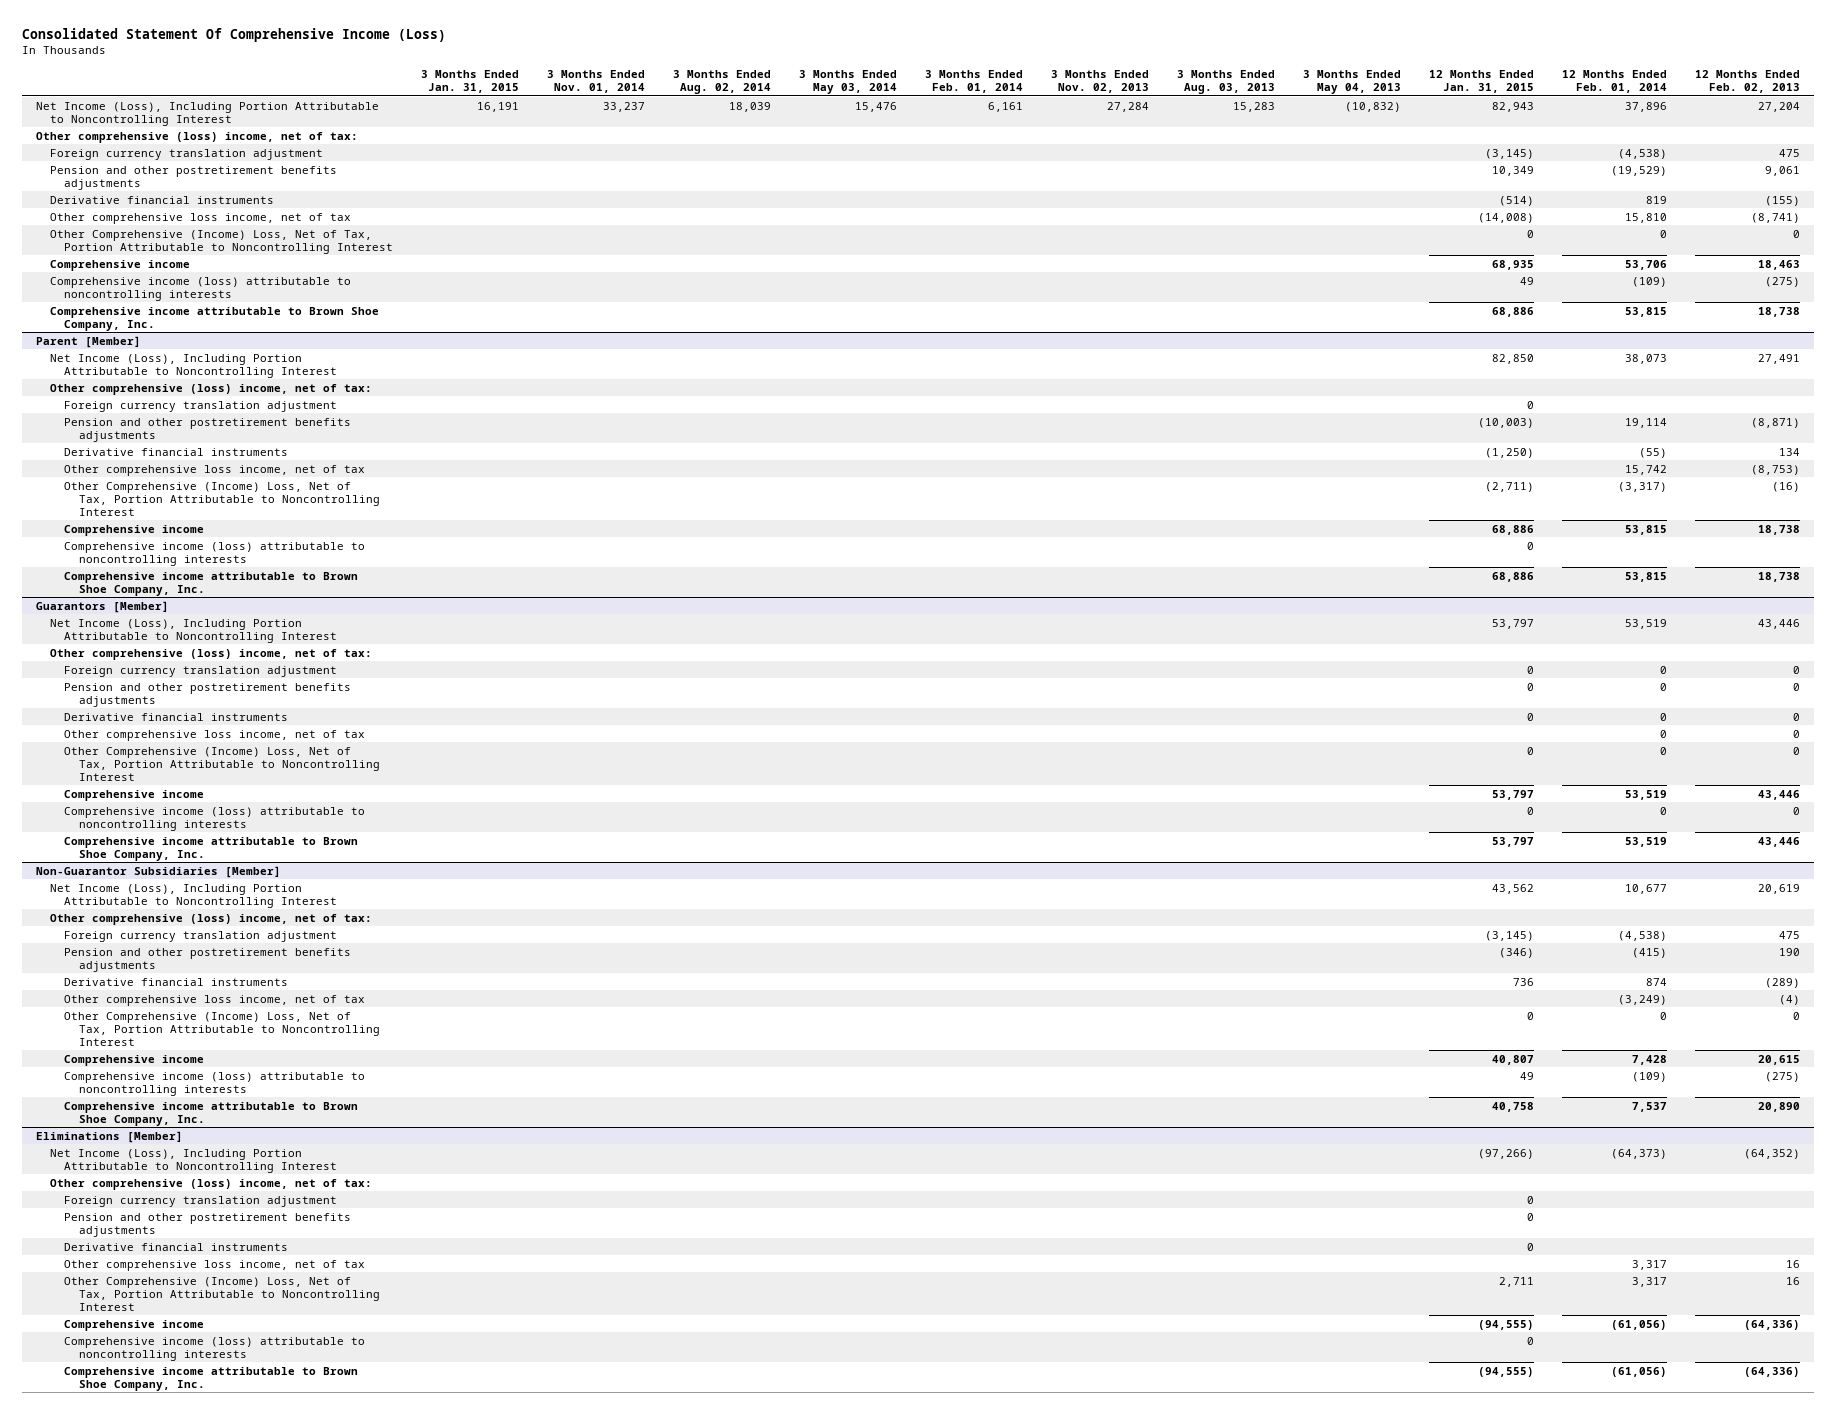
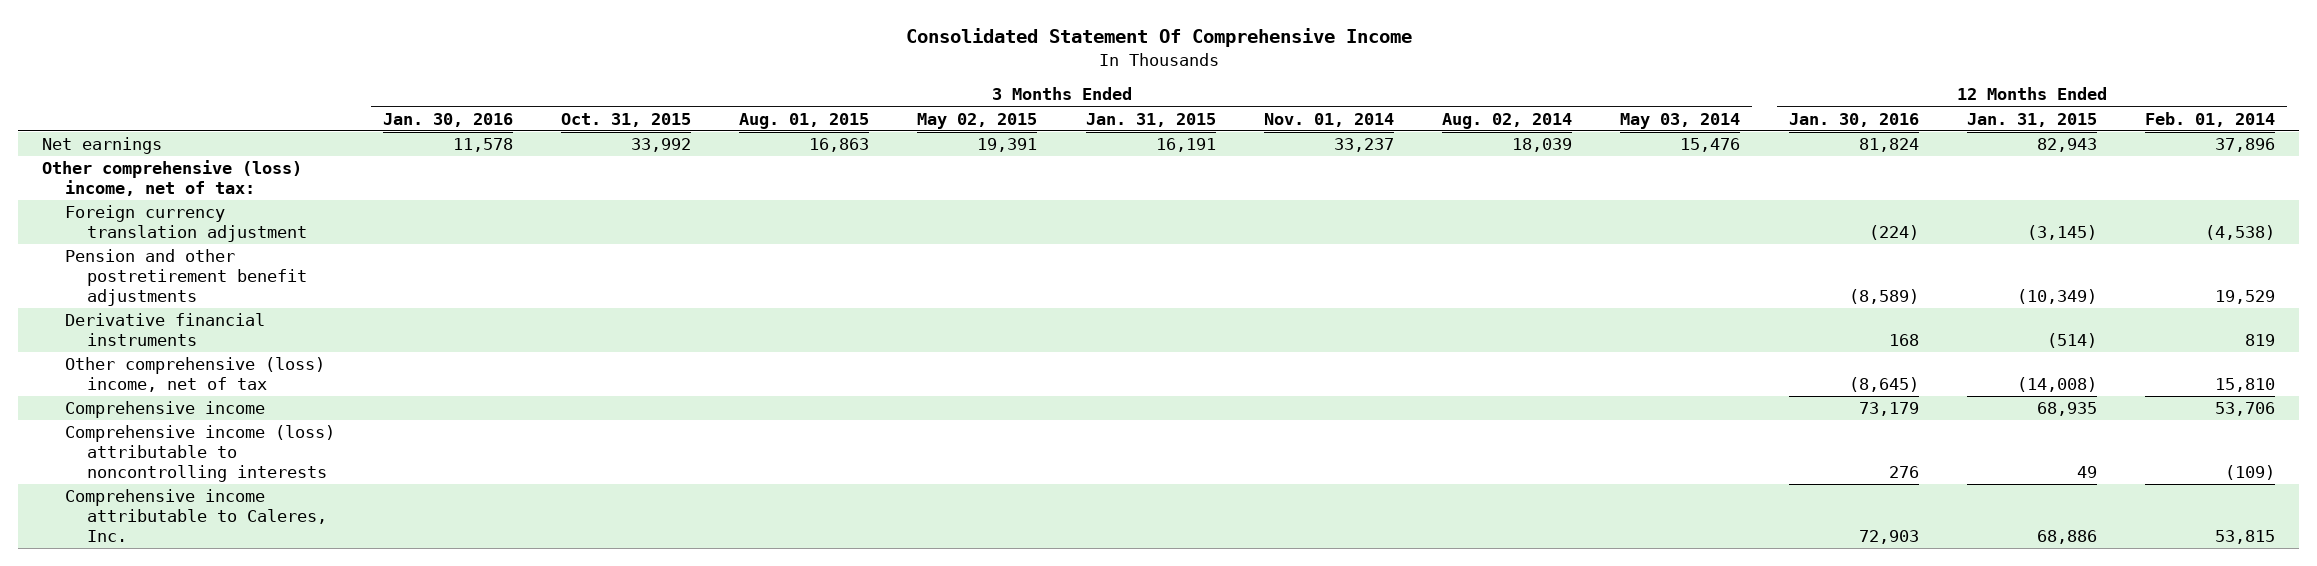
[21,27,446,42] Consolidated Statement Of Comprehensive Income (Loss) -> [905,28,1412,48] Consolidated Statement Of Comprehensive Income
[925,69,1024,94] 3 Months Ended Feb. 01, 2014 -> none
[1051,69,1150,94] 3 Months Ended Nov. 02, 2013 -> none
[1177,69,1276,95] 3 Months Ended Aug. 03, 2013 -> none
[1303,69,1402,95] 3 Months Ended May 04, 2013 -> none
[1695,69,1801,94] 12 Months Ended Feb. 02, 2013 -> none
none -> [382,112,513,127] Jan. 30, 2016
none -> [560,112,691,127] Oct. 31, 2015
none -> [739,112,870,129] Aug. 01, 2015
none -> [917,112,1038,129] May 02, 2015
none -> [1788,112,1919,127] Jan. 30, 2016
[35,101,379,126] Net Income (Loss), Including Portion Attributable to Noncontrolling Interest -> [42,137,163,155] Net earnings
[49,165,337,190] Pension and other postretirement benefits adjustments -> [64,249,307,307] Pension and other postretirement benefit adjustments
[1492,165,1535,176] 10,349 -> [2016,289,2097,305] (10,349)
[1611,165,1668,176] (19,529) -> [2215,290,2276,305] 19,529
[49,229,394,254] Other Comprehensive (Income) Loss, Net of Tax, Portion Attributable to Noncontrolling Interest -> none
[49,212,351,224] Other comprehensive loss income, net of tax -> [64,357,325,393] Other comprehensive (loss) income, net of tax
[35,335,141,348] Parent [Member] -> none
[49,353,338,378] Net Income (Loss), Including Portion Attributable to Noncontrolling Interest -> none
[49,383,372,395] Other comprehensive (loss) income, net of tax: -> none
[64,400,338,412] Foreign currency translation adjustment -> none
[64,417,352,442] Pension and other postretirement benefits adjustments -> none
[64,447,289,456] Derivative financial instruments -> none
[64,464,366,476] Other comprehensive loss income, net of tax -> none
[64,481,380,516] Other Comprehensive (Income) Loss, Net of Tax, Portion Attributable to Noncontrolling Interest -> none
[64,524,205,536] Comprehensive income -> none
[64,541,366,566] Comprehensive income (loss) attributable to noncontrolling interests -> none
[64,571,359,596] Comprehensive income attributable to Brown Shoe Company, Inc. -> none
[35,600,169,613] Guarantors [Member] -> none
[49,618,338,643] Net Income (Loss), Including Portion Attributable to Noncontrolling Interest -> none
[49,648,372,660] Other comprehensive (loss) income, net of tax: -> none
[64,665,338,677] Foreign currency translation adjustment -> none
[64,682,352,707] Pension and other postretirement benefits adjustments -> none
[64,712,289,721] Derivative financial instruments -> none
[64,729,366,741] Other comprehensive loss income, net of tax -> none
[64,746,380,781] Other Comprehensive (Income) Loss, Net of Tax, Portion Attributable to Noncontrolling Interest -> none
[64,789,205,801] Comprehensive income -> none
[64,806,366,831] Comprehensive income (loss) attributable to noncontrolling interests -> none
[64,836,359,861] Comprehensive income attributable to Brown Shoe Company, Inc. -> none
[35,865,281,878] Non-Guarantor Subsidiaries [Member] -> none
[49,883,338,908] Net Income (Loss), Including Portion Attributable to Noncontrolling Interest -> none
[49,913,372,925] Other comprehensive (loss) income, net of tax: -> none
[64,930,338,942] Foreign currency translation adjustment -> none
[64,947,352,972] Pension and other postretirement benefits adjustments -> none
[64,977,289,986] Derivative financial instruments -> none
[64,994,366,1006] Other comprehensive loss income, net of tax -> none
[64,1011,380,1046] Other Comprehensive (Income) Loss, Net of Tax, Portion Attributable to Noncontrolling Interest -> none
[64,1054,205,1066] Comprehensive income -> none
[64,1071,366,1096] Comprehensive income (loss) attributable to noncontrolling interests -> none
[64,1101,359,1126] Comprehensive income attributable to Brown Shoe Company, Inc. -> none
[35,1130,183,1143] Eliminations [Member] -> none
[49,1148,338,1173] Net Income (Loss), Including Portion Attributable to Noncontrolling Interest -> none
[49,1178,372,1190] Other comprehensive (loss) income, net of tax: -> none
[64,1195,338,1207] Foreign currency translation adjustment -> none
[64,1212,352,1237] Pension and other postretirement benefits adjustments -> none
[64,1242,289,1251] Derivative financial instruments -> none
[64,1259,366,1271] Other comprehensive loss income, net of tax -> none
[64,1276,380,1311] Other Comprehensive (Income) Loss, Net of Tax, Portion Attributable to Noncontrolling Interest -> none
[64,1319,205,1331] Comprehensive income -> none
[64,1336,366,1361] Comprehensive income (loss) attributable to noncontrolling interests -> none
[64,1366,359,1391] Comprehensive income attributable to Brown Shoe Company, Inc. -> none
[49,306,379,331] Comprehensive income attributable to Brown Shoe Company, Inc. -> [64,489,327,543] Comprehensive income attributable to Caleres, Inc.

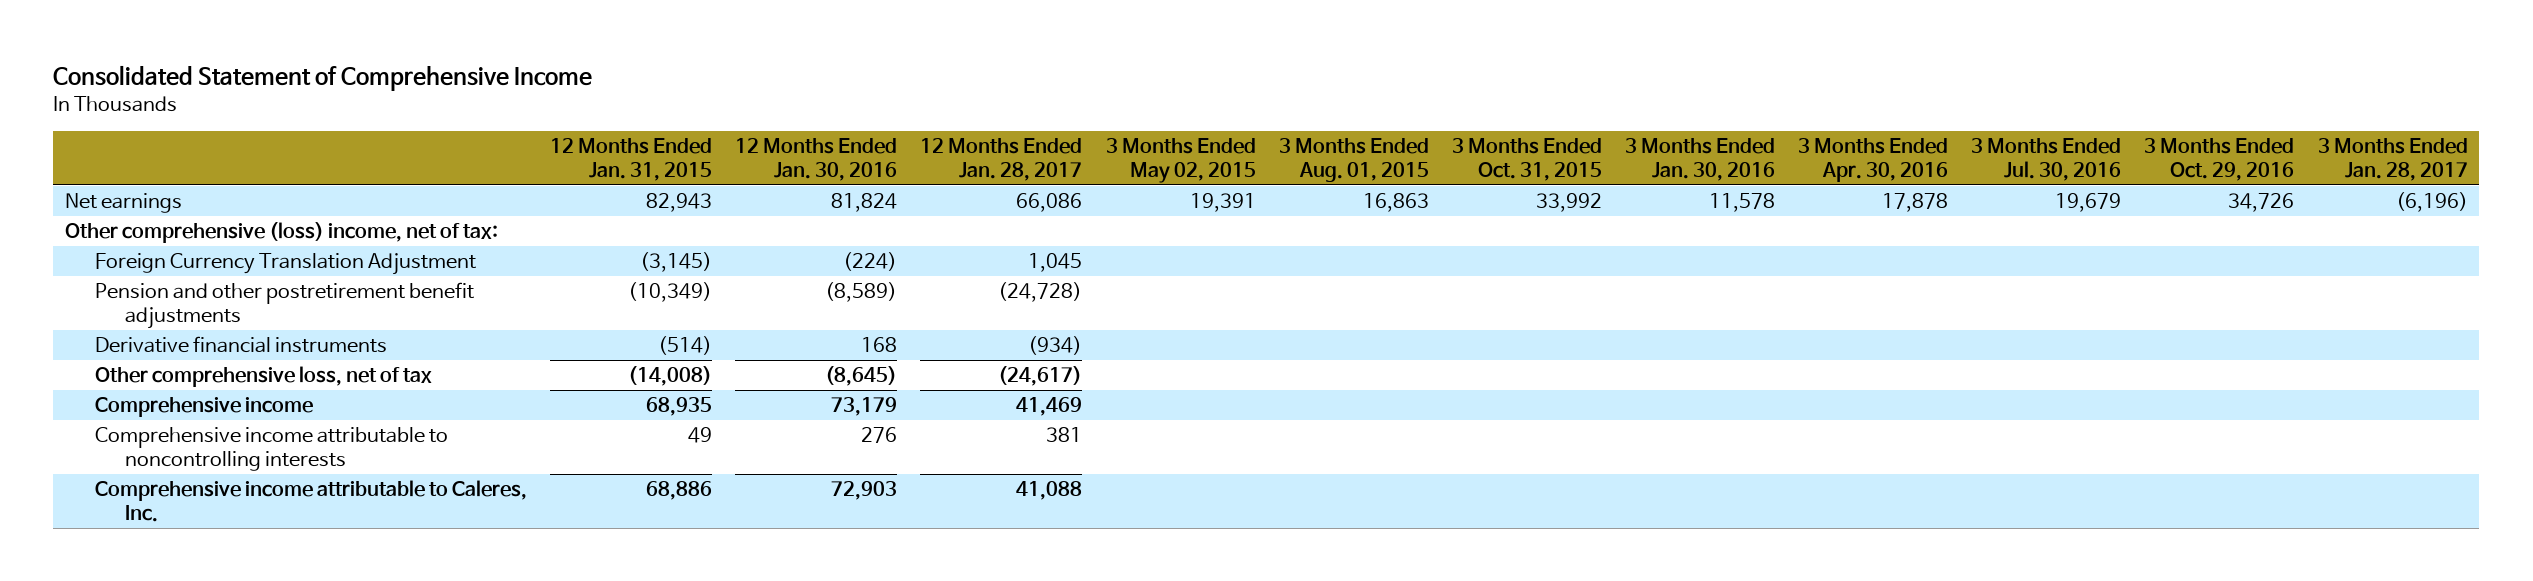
[905,28,1412,48] Consolidated Statement Of Comprehensive Income -> [53,65,593,92] Consolidated Statement of Comprehensive Income
[1085,112,1216,127] Jan. 31, 2015 -> none
[1263,112,1394,127] Nov. 01, 2014 -> none
[1442,112,1573,129] Aug. 02, 2014 -> none
[1620,112,1741,129] May 03, 2014 -> none
[2145,111,2276,127] Feb. 01, 2014 -> none
none -> [920,138,1083,182] 12 Months Ended Jan. 28, 2017
none -> [1798,138,1949,183] 3 Months Ended Apr. 30, 2016
none -> [1971,138,2122,182] 3 Months Ended Jul. 30, 2016
none -> [2144,138,2295,182] 3 Months Ended Oct. 29, 2016
none -> [2317,138,2468,182] 3 Months Ended Jan. 28, 2017
[64,205,307,243] Foreign currency translation adjustment -> [94,253,476,276] Foreign Currency Translation Adjustment
[64,357,325,393] Other comprehensive (loss) income, net of tax -> [94,366,432,388] Other comprehensive loss, net of tax
[64,425,335,483] Comprehensive income (loss) attributable to noncontrolling interests -> [94,427,448,471] Comprehensive income attributable to noncontrolling interests

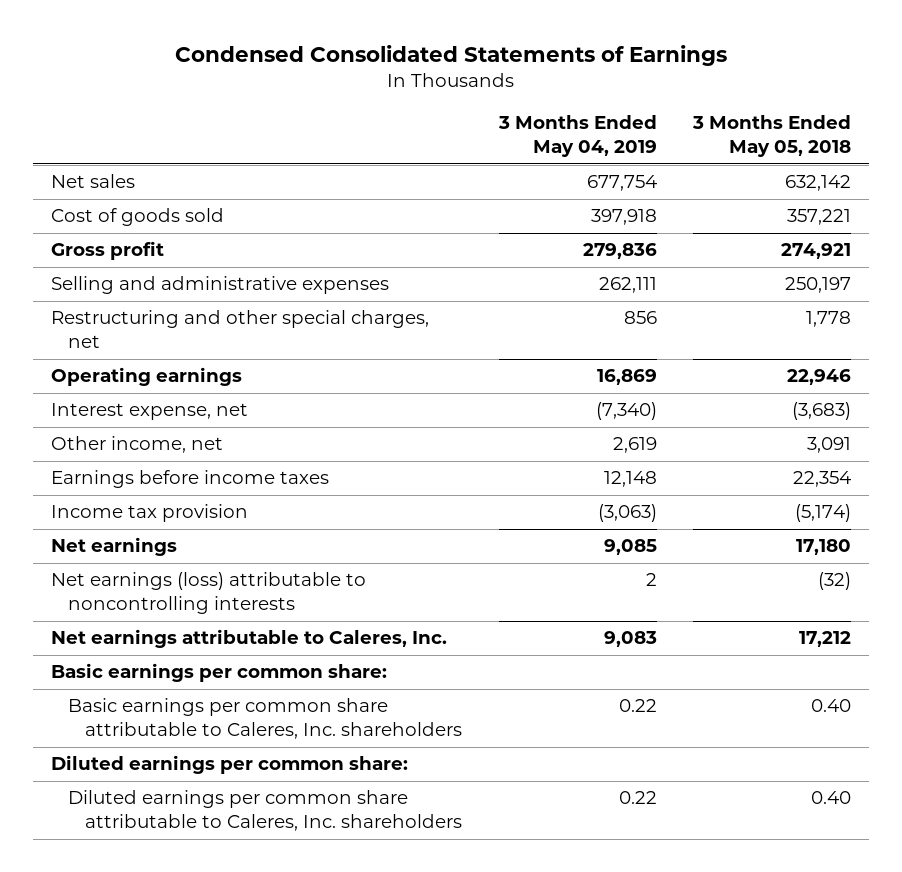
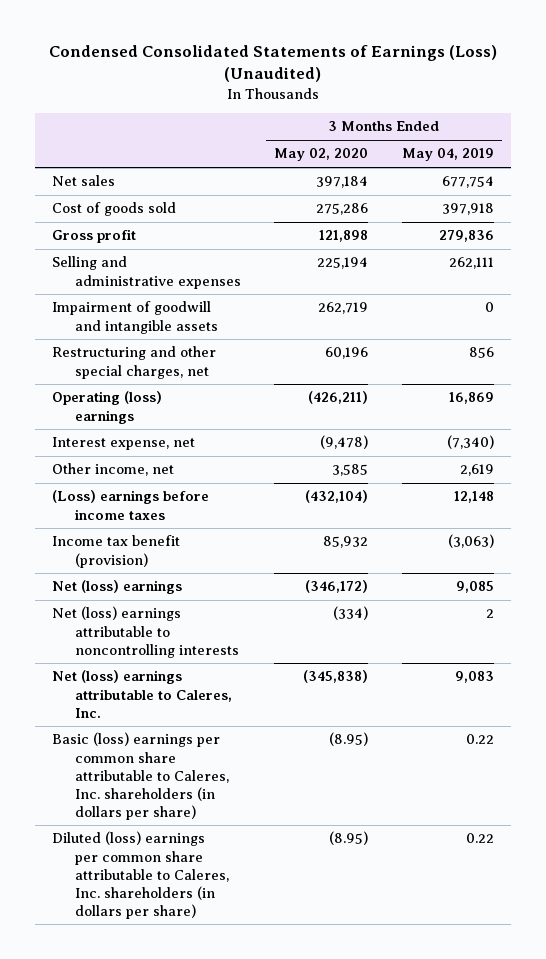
[175,44,728,66] Condensed Consolidated Statements of Earnings -> [49,45,498,83] Condensed Consolidated Statements of Earnings (Loss) (Unaudited)
[692,115,852,158] 3 Months Ended May 05, 2018 -> none
none -> [274,148,369,162] May 02, 2020
none -> [52,301,218,334] Impairment of goodwill and intangible assets
[50,367,242,387] Operating earnings -> [52,391,163,424] Operating (loss) earnings
[50,663,387,683] Basic earnings per common share: -> none
[50,755,408,775] Diluted earnings per common share: -> none
[50,470,329,489] Earnings before income taxes -> [52,490,210,520] (Loss) earnings before income taxes
[50,504,248,523] Income tax provision -> [52,535,181,568] Income tax benefit (provision)
[50,537,177,557] Net earnings -> [52,580,183,595] Net (loss) earnings
[50,572,366,615] Net earnings (loss) attributable to noncontrolling interests -> [52,606,239,658] Net (loss) earnings attributable to noncontrolling interests
[50,629,447,649] Net earnings attributable to Caleres, Inc. -> [52,670,232,718] Net (loss) earnings attributable to Caleres, Inc.
[67,698,463,740] Basic earnings per common share attributable to Caleres, Inc. shareholders -> [52,732,229,820] Basic (loss) earnings per common share attributable to Caleres, Inc. shareholders (in dollars per share)
[67,790,463,832] Diluted earnings per common share attributable to Caleres, Inc. shareholders -> [52,831,229,919] Diluted (loss) earnings per common share attributable to Caleres, Inc. shareholders (in dollars per share)

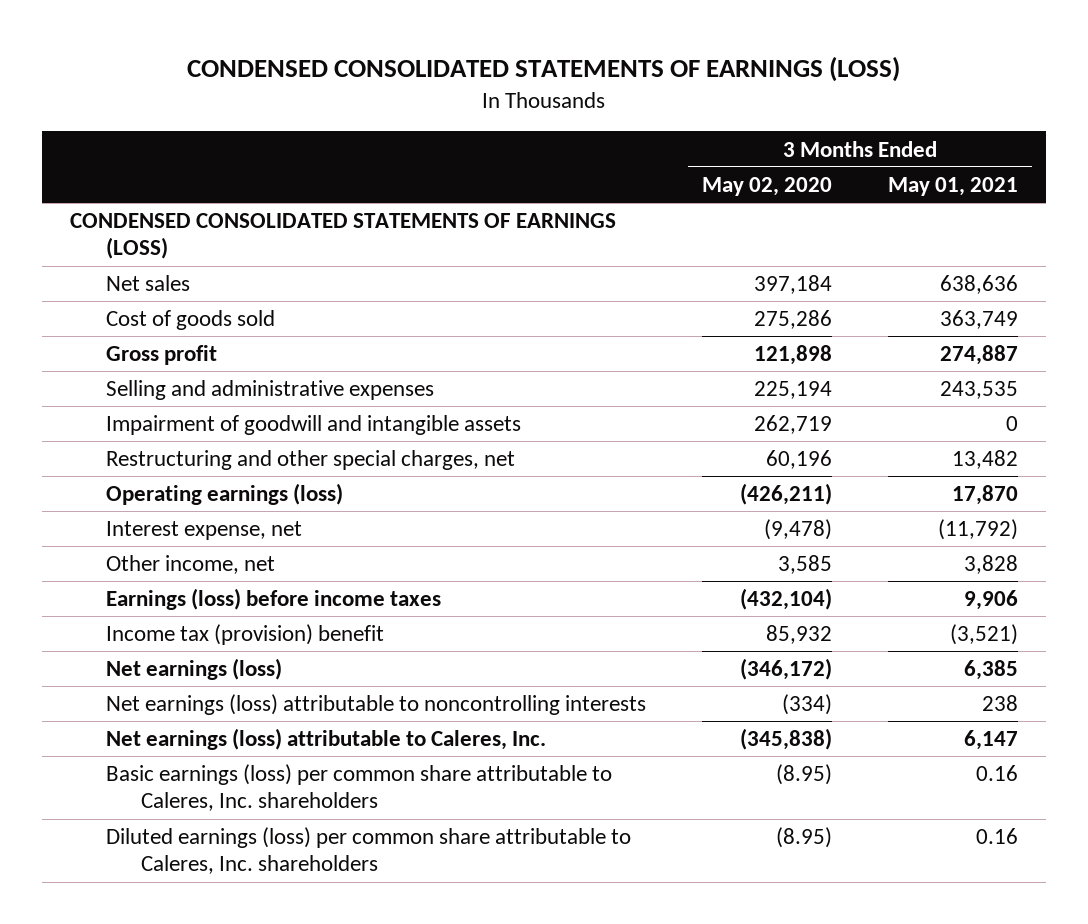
[49,45,498,83] Condensed Consolidated Statements of Earnings (Loss) (Unaudited) -> [186,56,900,83] CONDENSED CONSOLIDATED STATEMENTS OF EARNINGS (LOSS)
[402,148,495,162] May 04, 2019 -> none
none -> [888,176,1019,196] May 01, 2021
none -> [69,213,616,260] CONDENSED CONSOLIDATED STATEMENTS OF EARNINGS (LOSS)
[52,391,163,424] Operating (loss) earnings -> [105,483,343,506] Operating earnings (loss)
[52,490,210,520] (Loss) earnings before income taxes -> [105,588,441,611] Earnings (loss) before income taxes
[52,535,181,568] Income tax benefit (provision) -> [105,624,384,646] Income tax (provision) benefit
[52,580,183,595] Net (loss) earnings -> [105,658,282,681] Net earnings (loss)
[52,606,239,658] Net (loss) earnings attributable to noncontrolling interests -> [105,694,646,716] Net earnings (loss) attributable to noncontrolling interests
[52,670,232,718] Net (loss) earnings attributable to Caleres, Inc. -> [105,728,546,751] Net earnings (loss) attributable to Caleres, Inc.
[52,732,229,820] Basic (loss) earnings per common share attributable to Caleres, Inc. shareholders (in dollars per share) -> [105,764,612,812] Basic earnings (loss) per common share attributable to Caleres, Inc. shareholders
[52,831,229,919] Diluted (loss) earnings per common share attributable to Caleres, Inc. shareholders (in dollars per share) -> [105,827,631,875] Diluted earnings (loss) per common share attributable to Caleres, Inc. shareholders

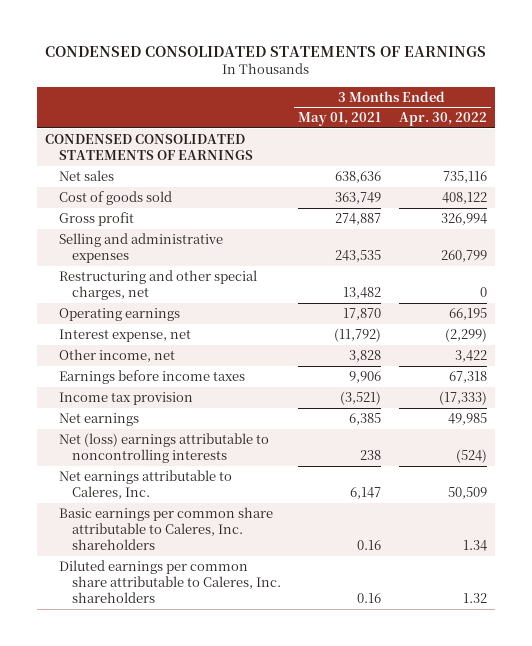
[186,56,900,83] CONDENSED CONSOLIDATED STATEMENTS OF EARNINGS (LOSS) -> [44,45,486,57] CONDENSED CONSOLIDATED STATEMENTS OF EARNINGS
[701,176,832,196] May 02, 2020 -> none
none -> [398,112,487,127] Apr. 30, 2022
[69,213,616,260] CONDENSED CONSOLIDATED STATEMENTS OF EARNINGS (LOSS) -> [45,133,253,161] CONDENSED CONSOLIDATED STATEMENTS OF EARNINGS
[105,415,521,436] Impairment of goodwill and intangible assets -> none
[105,483,343,506] Operating earnings (loss) -> [58,307,180,321] Operating earnings
[105,588,441,611] Earnings (loss) before income taxes -> [58,369,245,384] Earnings before income taxes
[105,624,384,646] Income tax (provision) benefit -> [58,391,193,405] Income tax provision
[105,658,282,681] Net earnings (loss) -> [58,412,139,426] Net earnings
[105,694,646,716] Net earnings (loss) attributable to noncontrolling interests -> [58,432,269,464] Net (loss) earnings attributable to noncontrolling interests
[105,728,546,751] Net earnings (loss) attributable to Caleres, Inc. -> [58,469,232,500] Net earnings attributable to Caleres, Inc.
[105,764,612,812] Basic earnings (loss) per common share attributable to Caleres, Inc. shareholders -> [58,506,273,551] Basic earnings per common share attributable to Caleres, Inc. shareholders
[105,827,631,875] Diluted earnings (loss) per common share attributable to Caleres, Inc. shareholders -> [58,559,281,604] Diluted earnings per common share attributable to Caleres, Inc. shareholders

